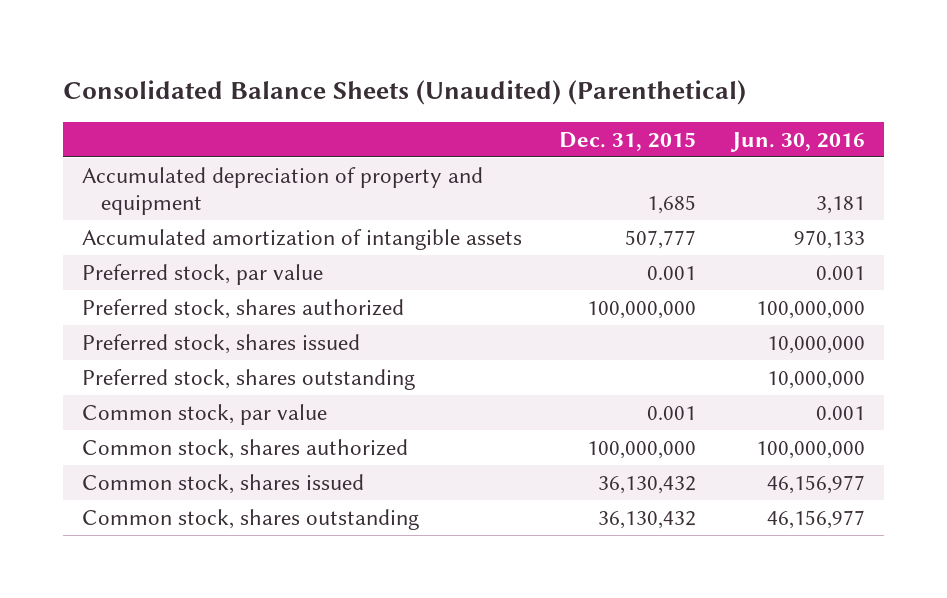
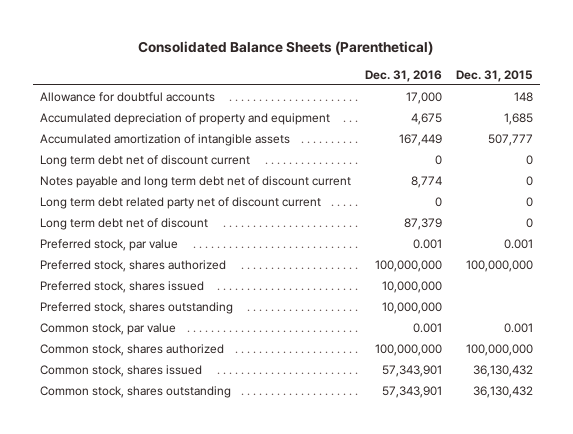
[63,79,747,105] Consolidated Balance Sheets (Unaudited) (Parenthetical) -> [138,40,434,55] Consolidated Balance Sheets (Parenthetical)
[730,131,866,152] Jun. 30, 2016 -> none
none -> [364,69,442,82] Dec. 31, 2016
none -> [39,91,215,102] Allowance for doubtful accounts
none -> [39,154,250,167] Long term debt net of discount current
none -> [39,175,351,188] Notes payable and long term debt net of discount current
none -> [39,196,321,209] Long term debt related party net of discount current
none -> [39,217,208,230] Long term debt net of discount

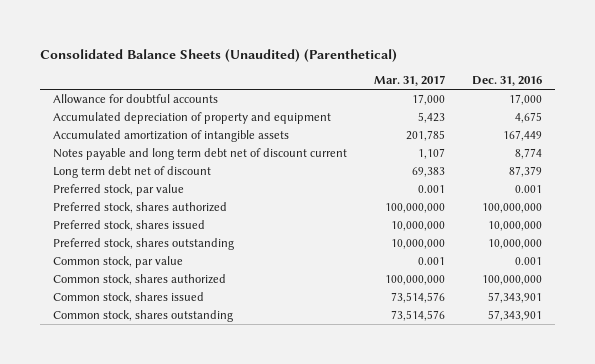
[138,40,434,55] Consolidated Balance Sheets (Parenthetical) -> [39,48,397,62] Consolidated Balance Sheets (Unaudited) (Parenthetical)
[455,69,533,82] Dec. 31, 2015 -> none
none -> [373,75,445,87] Mar. 31, 2017
[39,154,250,167] Long term debt net of discount current -> none
[39,196,321,209] Long term debt related party net of discount current -> none

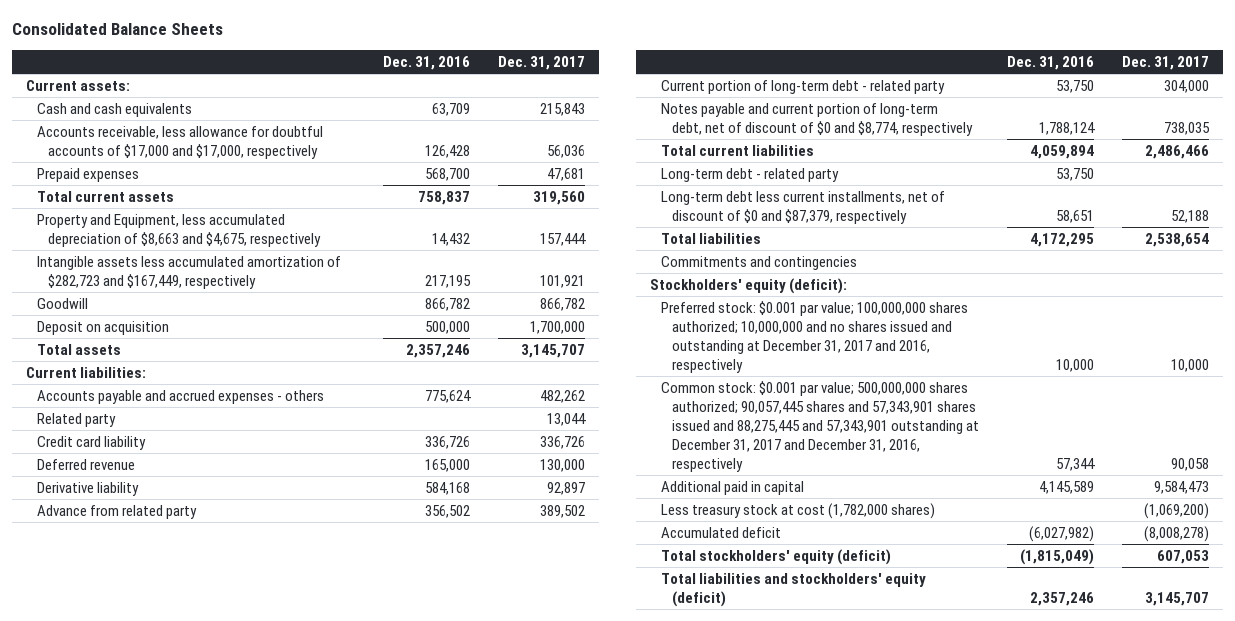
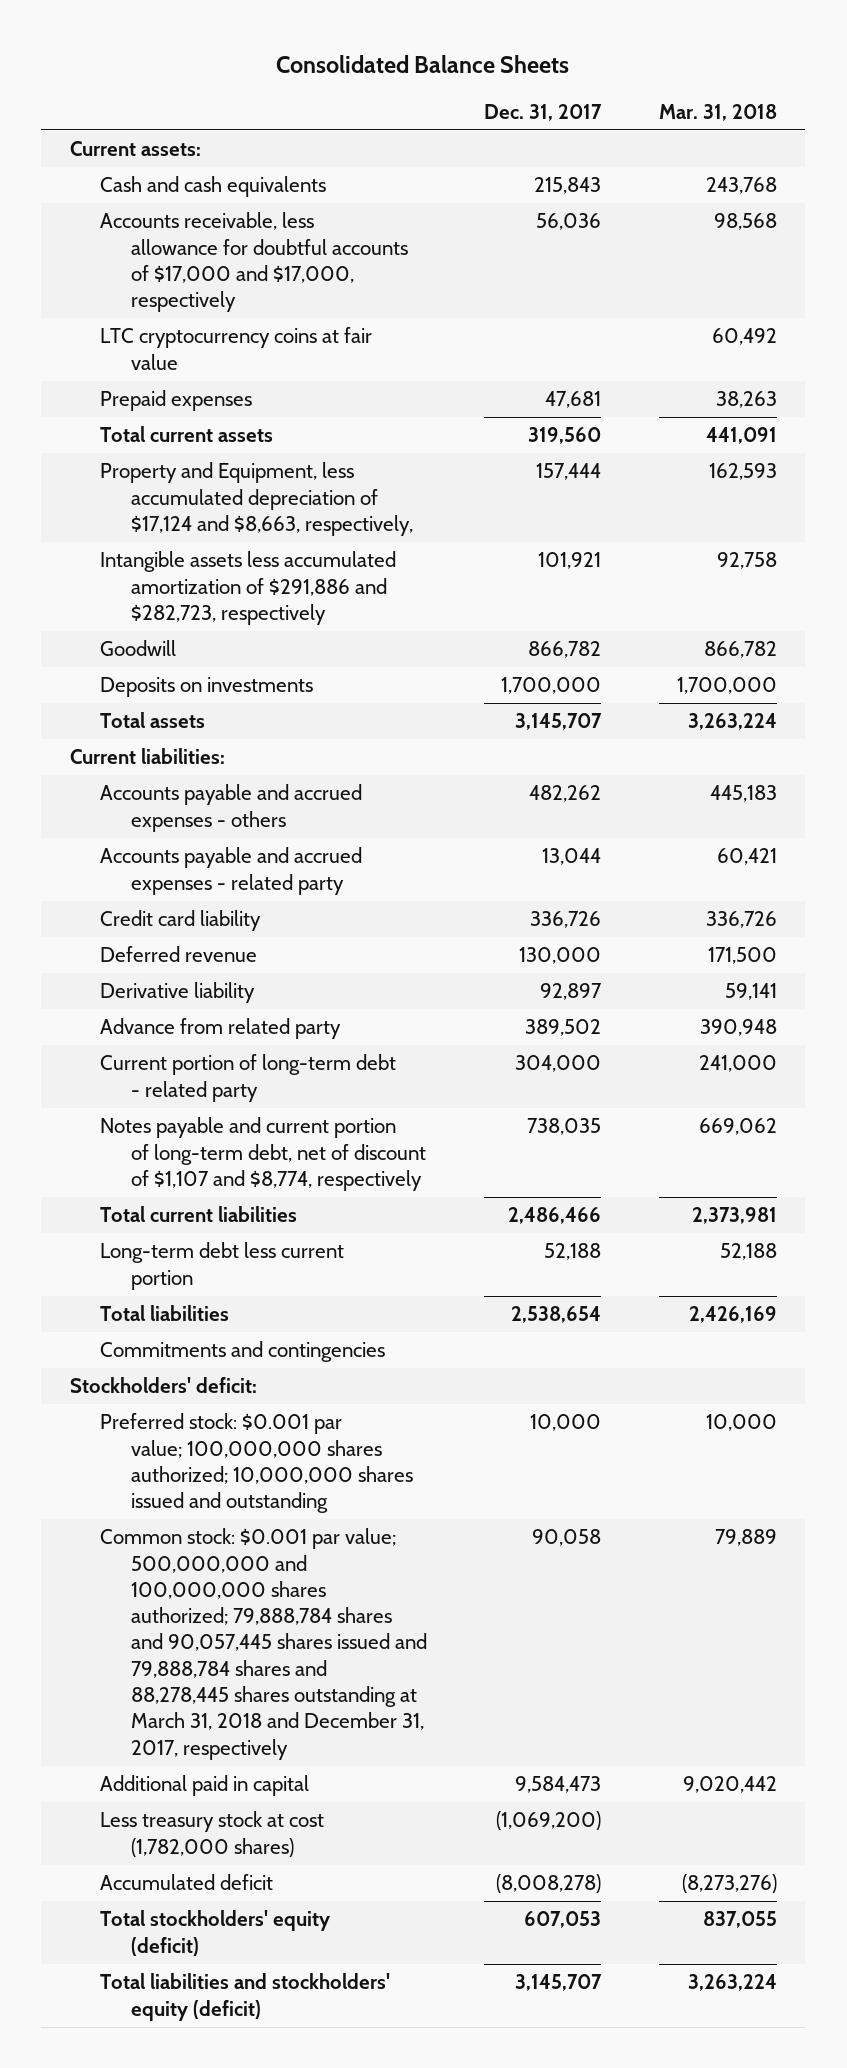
[382,55,470,70] Dec. 31, 2016 -> none
none -> [658,103,777,121] Mar. 31, 2018
none -> [100,327,373,370] LTC cryptocurrency coins at fair value
[37,213,321,247] Property and Equipment, less accumulated depreciation of $8,663 and $4,675, respectively -> [100,462,413,536] Property and Equipment, less accumulated depreciation of $17,124 and $8,663, respectively,
[37,255,342,289] Intangible assets less accumulated amortization of $282,723 and $167,449, respectively -> [100,551,397,625] Intangible assets less accumulated amortization of $291,886 and $282,723, respectively
[37,320,170,335] Deposit on acquisition -> [100,677,314,698] Deposits on investments
[37,412,117,427] Related party -> [100,847,363,895] Accounts payable and accrued expenses - related party
[660,102,973,136] Notes payable and current portion of long-term debt, net of discount of $0 and $8,774, respectively -> [100,1117,426,1191] Notes payable and current portion of long-term debt, net of discount of $1,107 and $8,774, respectively
[660,167,839,182] Long-term debt - related party -> none
[660,190,945,224] Long-term debt less current installments, net of discount of $0 and $87,379, respectively -> [100,1242,345,1290] Long-term debt less current portion
[650,277,848,294] Stockholders' equity (deficit): -> [70,1377,258,1394] Stockholders' deficit:
[660,300,968,373] Preferred stock: $0.001 par value; 100,000,000 shares authorized; 10,000,000 and no shares issued and outstanding at December 31, 2017 and 2016, respectively -> [100,1413,413,1514] Preferred stock: $0.001 par value; 100,000,000 shares authorized; 10,000,000 shares issued and outstanding
[660,380,979,472] Common stock: $0.001 par value; 500,000,000 shares authorized; 90,057,445 shares and 57,343,901 shares issued and 88,275,445 and 57,343,901 outstanding at December 31, 2017 and December 31, 2016, respectively -> [100,1528,427,1760] Common stock: $0.001 par value; 500,000,000 and 100,000,000 shares authorized; 79,888,784 shares and 90,057,445 shares issued and 79,888,784 shares and 88,278,445 shares outstanding at March 31, 2018 and December 31, 2017, respectively

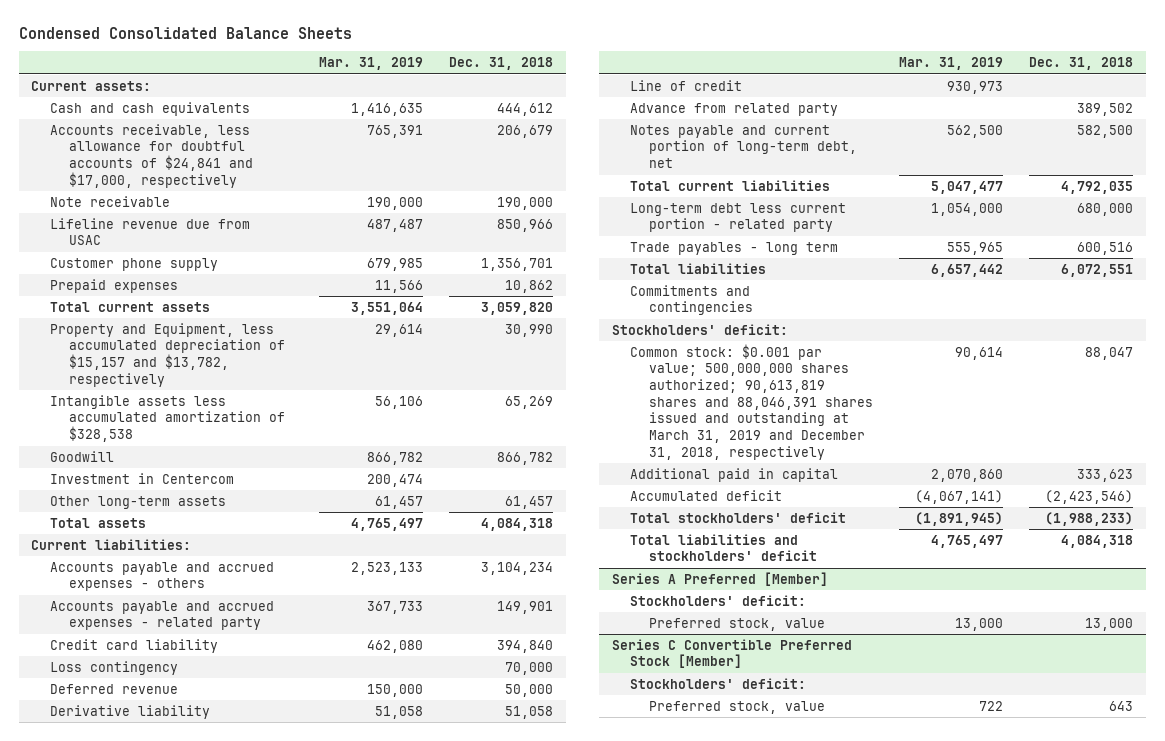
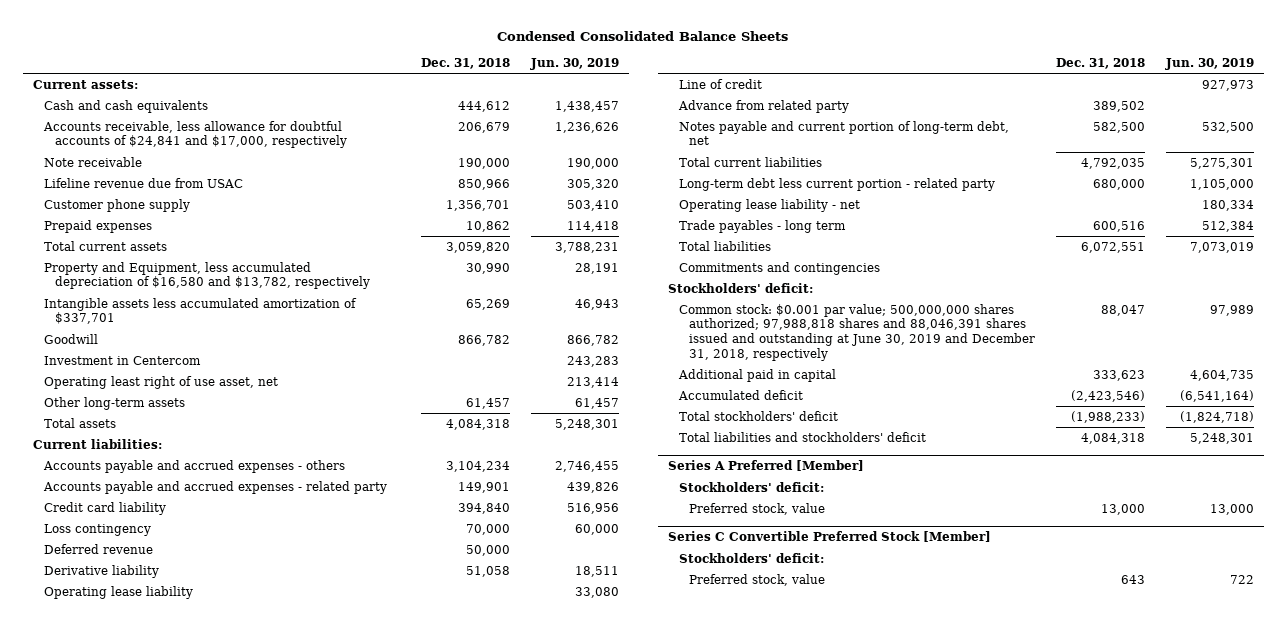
[319,57,424,71] Mar. 31, 2019 -> none
none -> [530,57,620,70] Jun. 30, 2019
[50,322,286,387] Property and Equipment, less accumulated depreciation of $15,157 and $13,782, respectively -> [44,261,370,290] Property and Equipment, less accumulated depreciation of $16,580 and $13,782, respectively
[50,394,286,443] Intangible assets less accumulated amortization of $328,538 -> [44,297,358,325] Intangible assets less accumulated amortization of $337,701
none -> [44,375,279,389] Operating least right of use asset, net
none -> [44,585,194,599] Operating lease liability
none -> [678,198,860,212] Operating lease liability - net
[630,343,874,460] Common stock: $0.001 par value; 500,000,000 shares authorized; 90,613,819 shares and 88,046,391 shares issued and outstanding at March 31, 2019 and December 31, 2018, respectively -> [678,303,1036,361] Common stock: $0.001 par value; 500,000,000 shares authorized; 97,988,818 shares and 88,046,391 shares issued and outstanding at June 30, 2019 and December 31, 2018, respectively

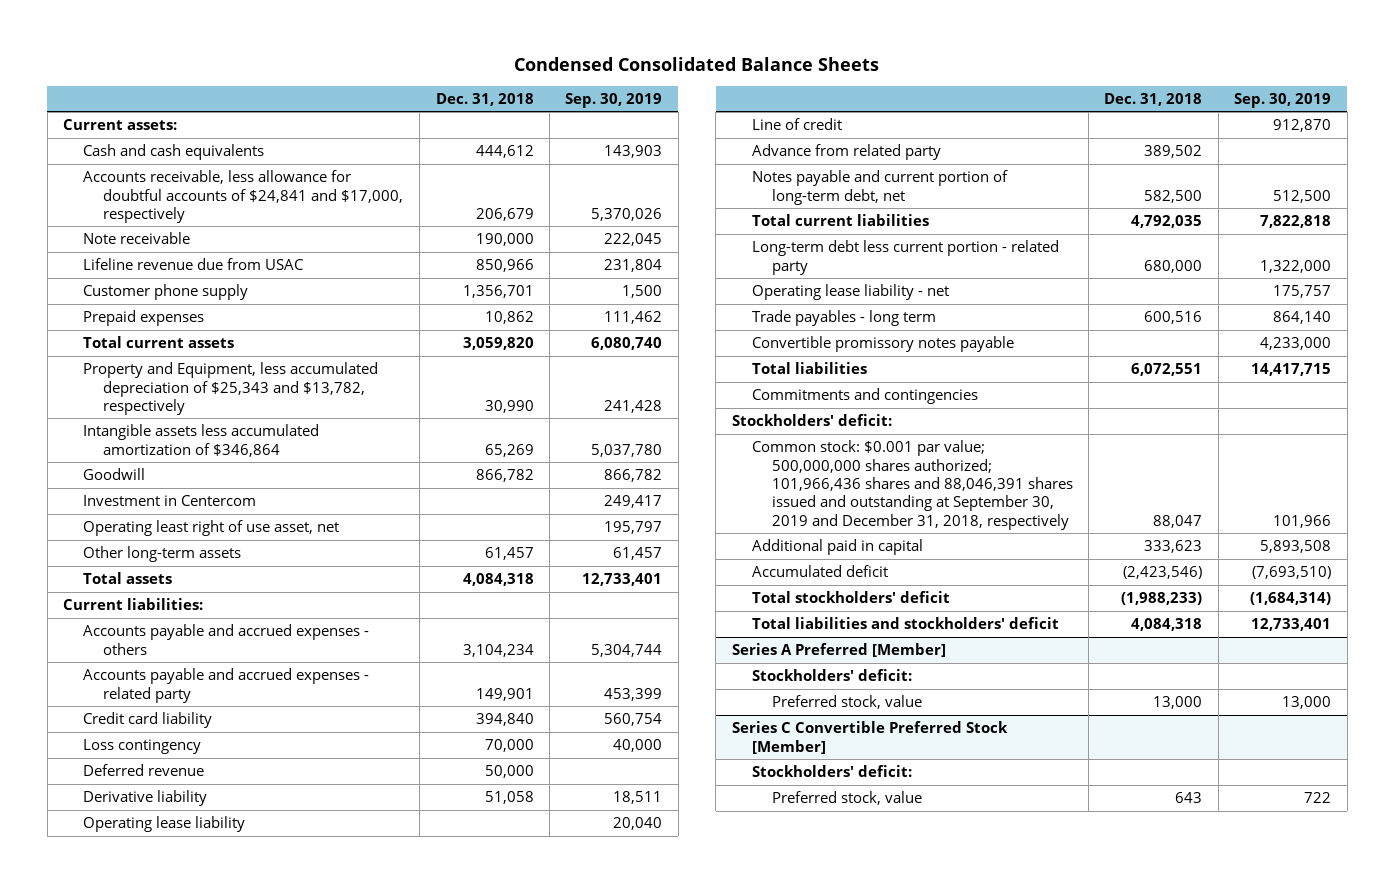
[530,57,620,70] Jun. 30, 2019 -> none
none -> [565,92,663,108] Sep. 30, 2019
[44,261,370,290] Property and Equipment, less accumulated depreciation of $16,580 and $13,782, respectively -> [83,362,379,415] Property and Equipment, less accumulated depreciation of $25,343 and $13,782, respectively
[44,297,358,325] Intangible assets less accumulated amortization of $337,701 -> [83,424,320,457] Intangible assets less accumulated amortization of $346,864
none -> [751,336,1014,353] Convertible promissory notes payable
[678,303,1036,361] Common stock: $0.001 par value; 500,000,000 shares authorized; 97,988,818 shares and 88,046,391 shares issued and outstanding at June 30, 2019 and December 31, 2018, respectively -> [751,440,1073,530] Common stock: $0.001 par value; 500,000,000 shares authorized; 101,966,436 shares and 88,046,391 shares issued and outstanding at September 30, 2019 and December 31, 2018, respectively

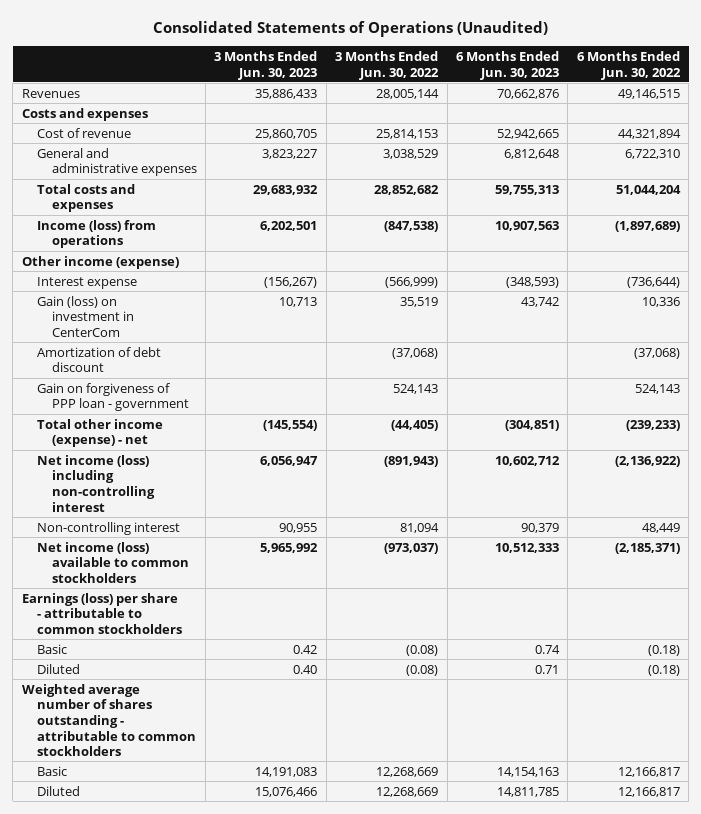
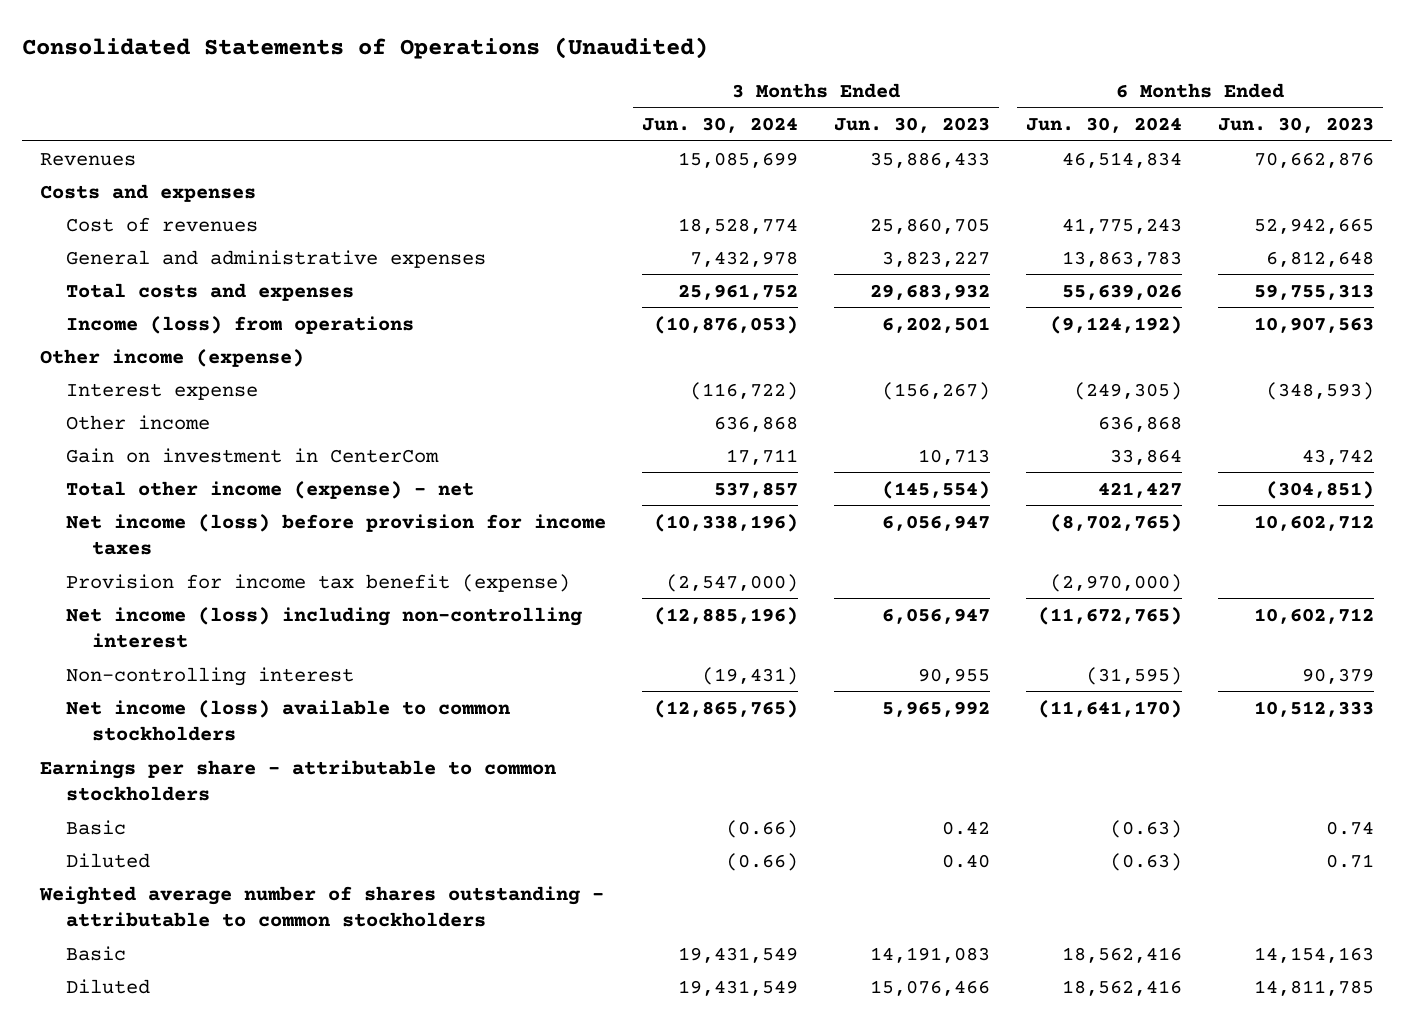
[335,50,440,80] 3 Months Ended Jun. 30, 2022 -> none
[576,50,681,80] 6 Months Ended Jun. 30, 2022 -> none
none -> [641,117,798,134] Jun. 30, 2024
none -> [1025,117,1182,134] Jun. 30, 2024
[36,127,131,138] Cost of revenue -> [65,216,258,232] Cost of revenues
[36,346,161,373] Amortization of debt discount -> none
[36,382,189,412] Gain on forgiveness of PPP loan - government -> none
none -> [65,414,210,430] Other income
[36,295,134,337] Gain (loss) on investment in CenterCom -> [65,447,439,463] Gain on investment in CenterCom
none -> [65,513,606,556] Net income (loss) before provision for income taxes
none -> [65,573,570,592] Provision for income tax benefit (expense)
[21,592,182,634] Earnings (loss) per share - attributable to common stockholders -> [39,759,556,802] Earnings per share - attributable to common stockholders

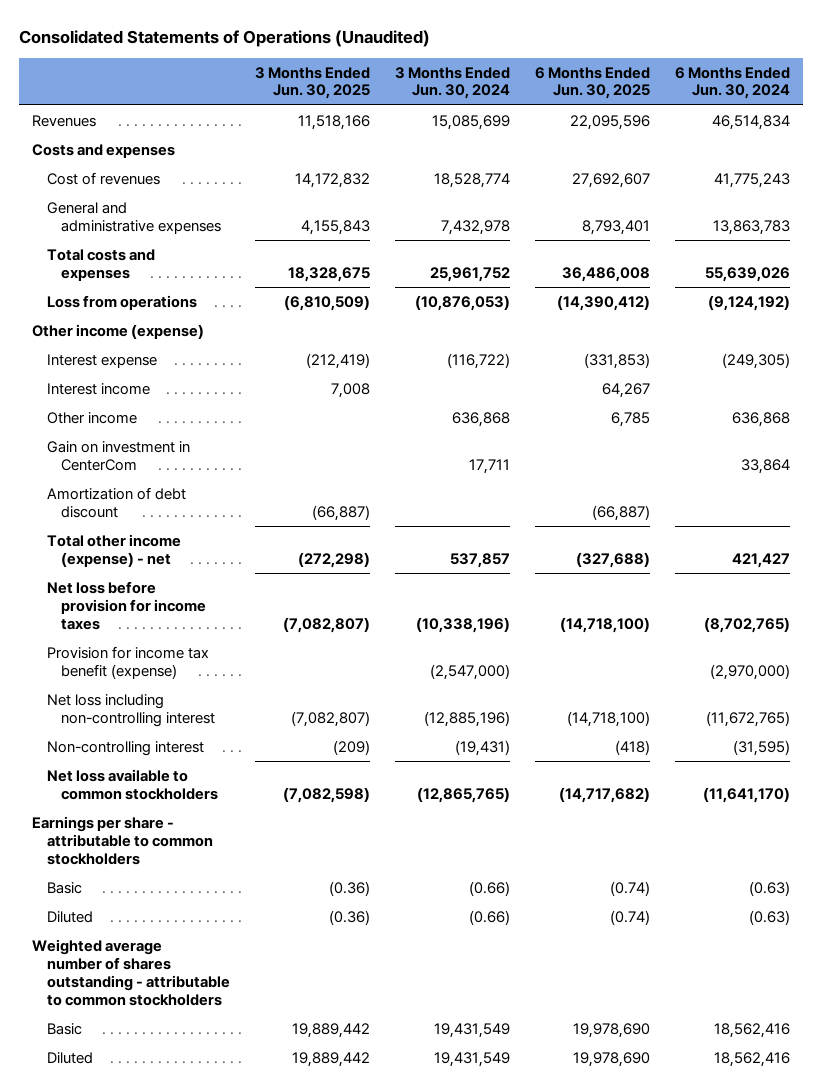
[833,117,990,134] Jun. 30, 2023 -> none
[1217,117,1374,134] Jun. 30, 2023 -> none
none -> [254,66,370,100] 3 Months Ended Jun. 30, 2025
none -> [534,66,650,100] 6 Months Ended Jun. 30, 2025
[65,315,414,334] Income (loss) from operations -> [46,294,197,310] Loss from operations
none -> [46,382,150,395] Interest income
none -> [46,486,186,518] Amortization of debt discount
[65,513,606,556] Net income (loss) before provision for income taxes -> [46,580,207,630] Net loss before provision for income taxes
[65,606,582,649] Net income (loss) including non-controlling interest -> [46,693,216,727] Net loss including non-controlling interest
[65,699,510,742] Net income (loss) available to common stockholders -> [46,768,219,800] Net loss available to common stockholders

